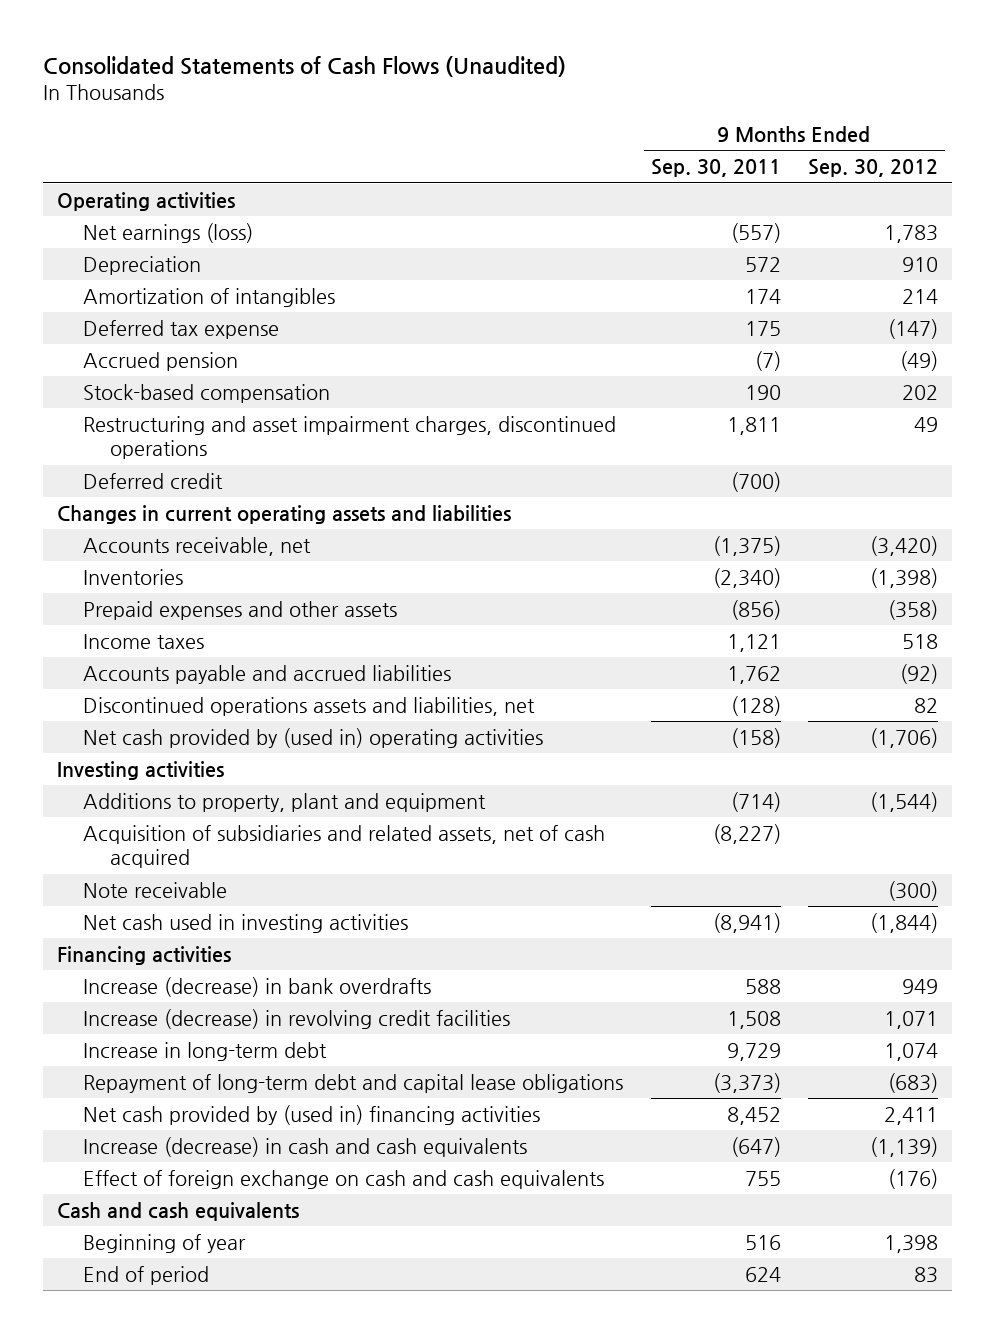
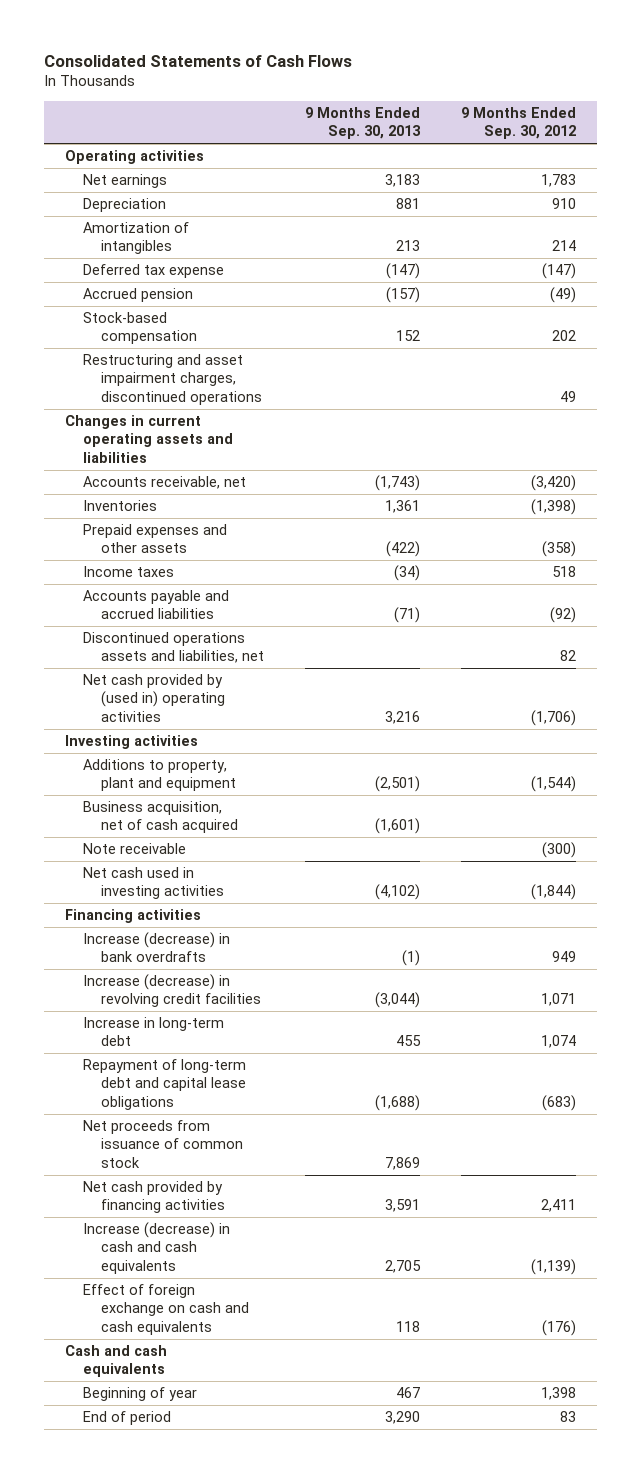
[43,55,567,77] Consolidated Statements of Cash Flows (Unaudited) -> [44,54,353,67] Consolidated Statements of Cash Flows
[650,159,781,178] Sep. 30, 2011 -> none
none -> [305,106,422,140] 9 Months Ended Sep. 30, 2013
[83,222,254,243] Net earnings (loss) -> [82,174,167,189] Net earnings
[83,472,224,489] Deferred credit -> none
[83,824,606,869] Acquisition of subsidiaries and related assets, net of cash acquired -> [82,801,238,834] Business acquisition, net of cash acquired
none -> [82,1120,243,1168] Net proceeds from issuance of common stock
[83,1104,541,1125] Net cash provided by (used in) financing activities -> [82,1181,225,1214] Net cash provided by financing activities

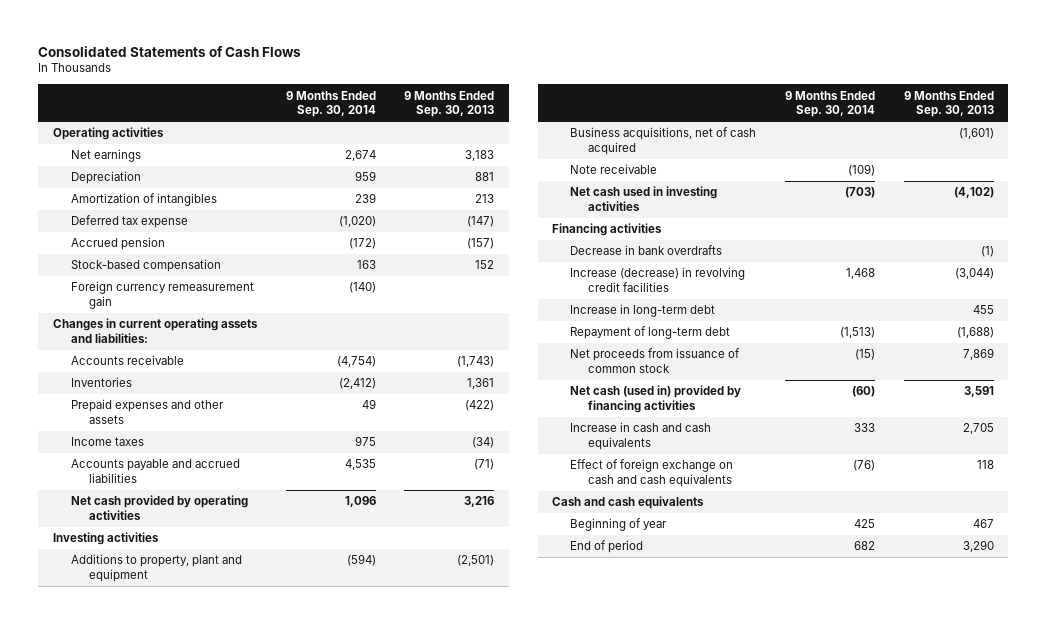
[461,106,577,140] 9 Months Ended Sep. 30, 2012 -> none
none -> [285,90,376,118] 9 Months Ended Sep. 30, 2014
[82,354,262,405] Restructuring and asset impairment charges, discontinued operations -> none
none -> [70,281,254,310] Foreign currency remeasurement gain
[64,415,233,463] Changes in current operating assets and liabilities -> [52,318,258,344] Changes in current operating assets and liabilities:
[82,476,246,490] Accounts receivable, net -> [70,355,184,366] Accounts receivable
[82,632,264,664] Discontinued operations assets and liabilities, net -> none
[82,674,225,722] Net cash provided by (used in) operating activities -> [70,495,248,521] Net cash provided by operating activities
[82,801,238,834] Business acquisition, net of cash acquired -> [570,127,757,156] Business acquisitions, net of cash acquired
[82,932,230,963] Increase (decrease) in bank overdrafts -> [570,245,723,256] Decrease in bank overdrafts
[82,1059,246,1110] Repayment of long-term debt and capital lease obligations -> [570,326,731,340] Repayment of long-term debt
[82,1181,225,1214] Net cash provided by financing activities -> [570,385,742,414] Net cash (used in) provided by financing activities
[82,1222,230,1274] Increase (decrease) in cash and cash equivalents -> [570,422,712,451] Increase in cash and cash equivalents

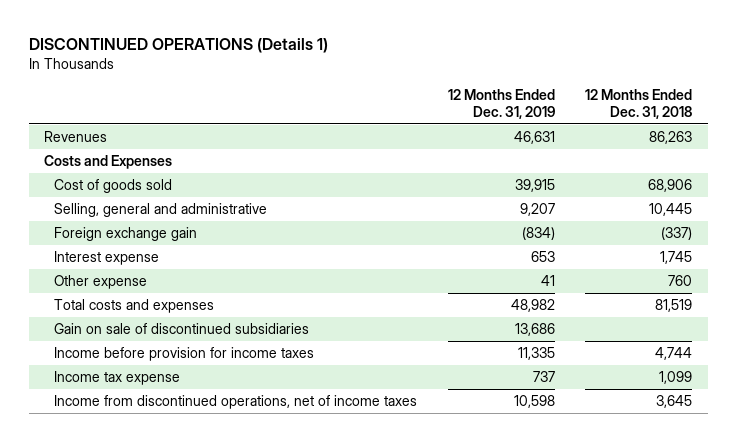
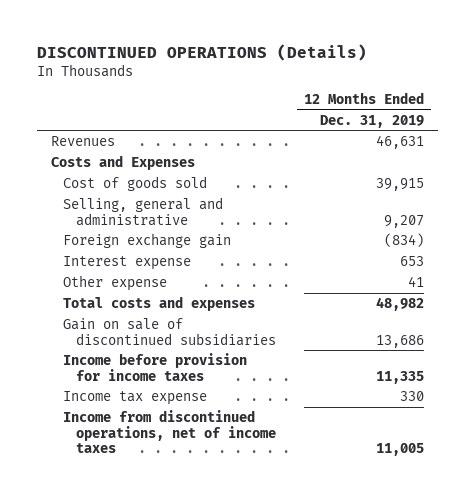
[28,38,328,54] DISCONTINUED OPERATIONS (Details 1) -> [36,43,367,61] DISCONTINUED OPERATIONS (Details)
[585,89,693,119] 12 Months Ended Dec. 31, 2018 -> none
[532,371,555,383] 737 -> [400,391,425,402] 330
[513,395,555,409] 10,598 -> [376,443,425,457] 11,005

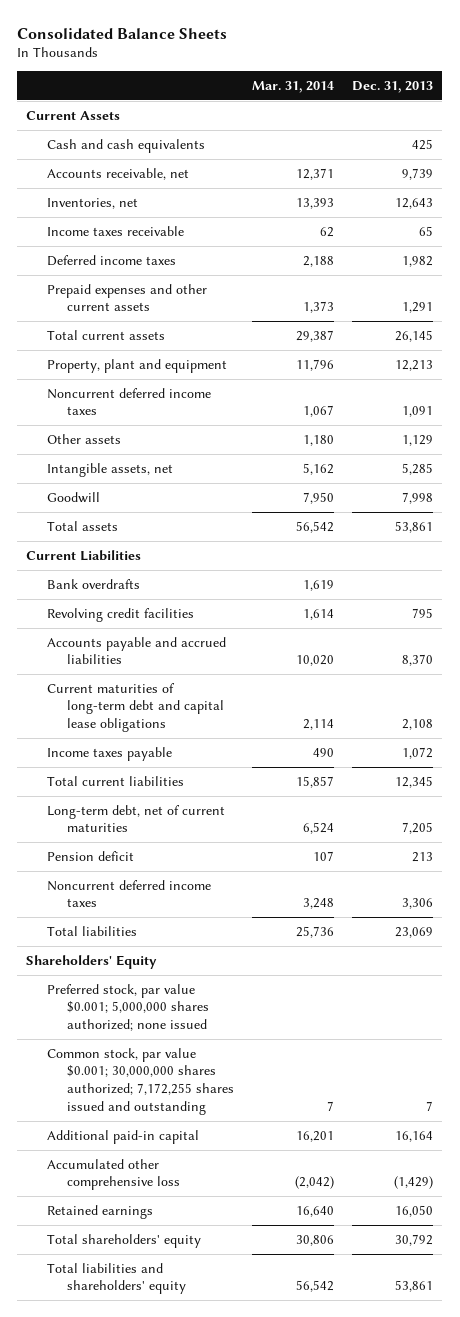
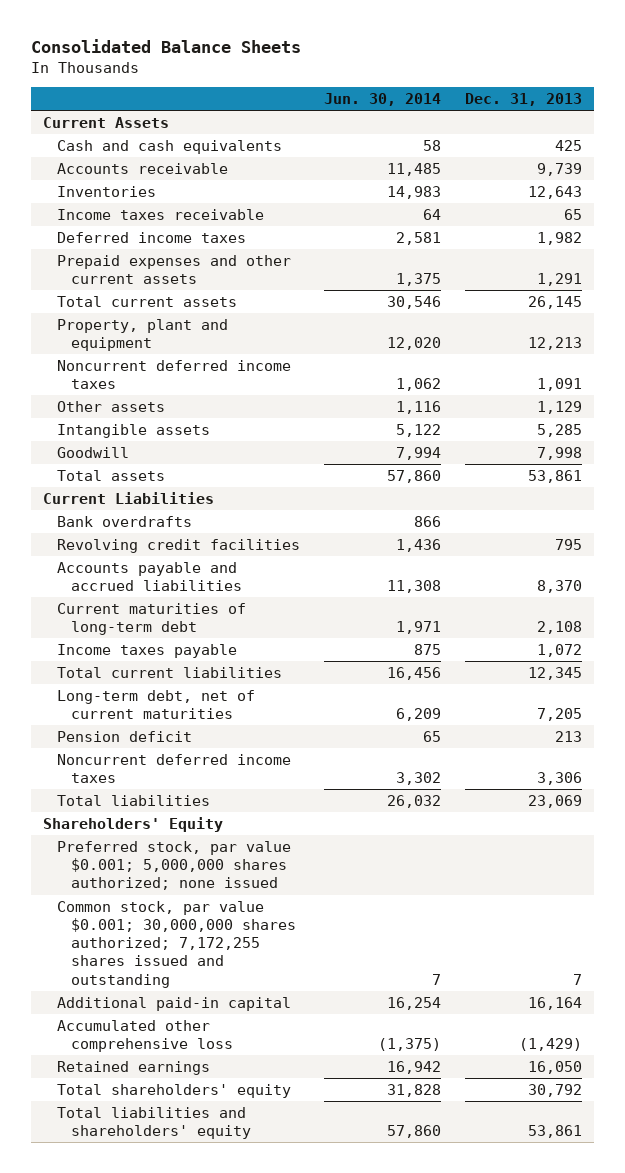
[252,81,335,94] Mar. 31, 2014 -> none
none -> [323,93,441,107] Jun. 30, 2014
[46,167,189,180] Accounts receivable, net -> [56,162,228,174] Accounts receivable
[46,197,138,209] Inventories, net -> [56,185,156,197] Inventories
[46,462,173,477] Intangible assets, net -> [56,423,210,438] Intangible assets
[46,682,225,733] Current maturities of long-term debt and capital lease obligations -> [56,602,246,636] Current maturities of long-term debt

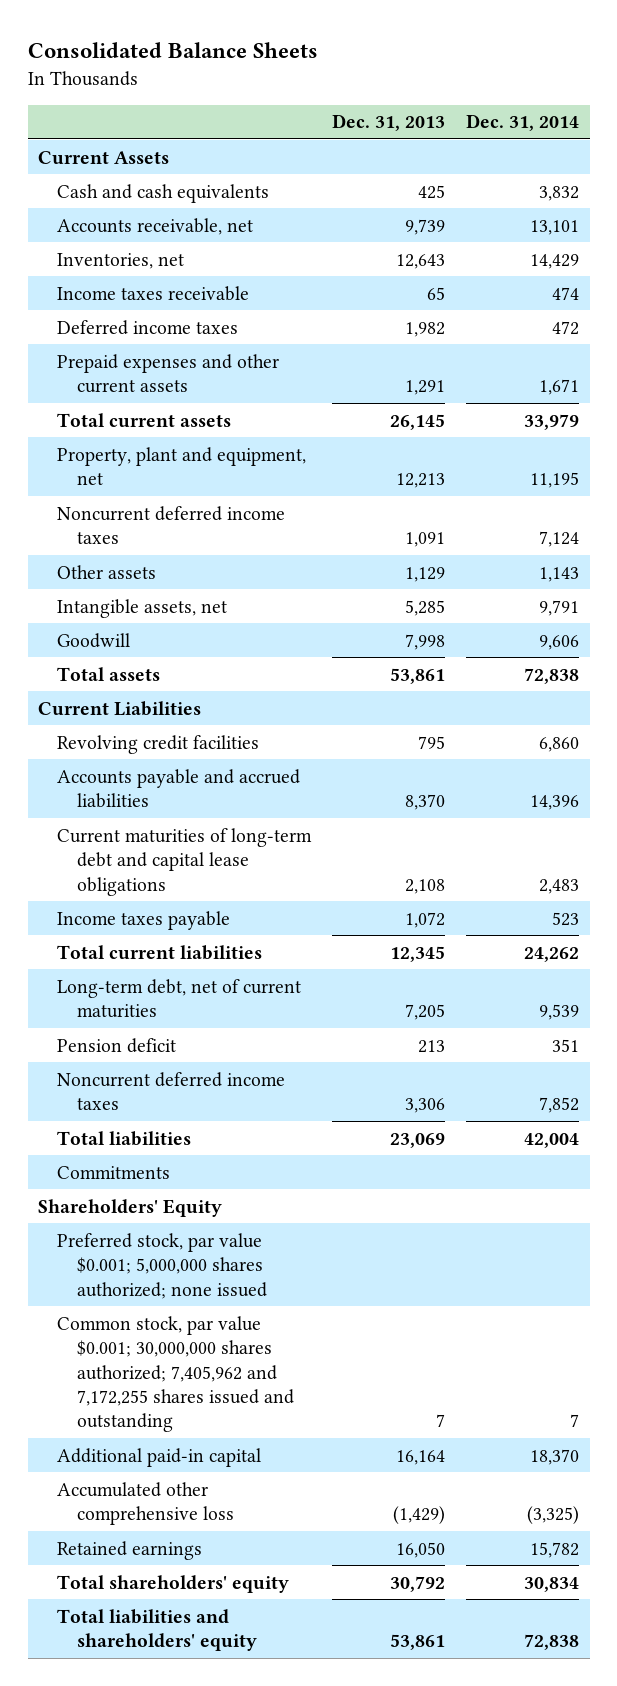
[323,93,441,107] Jun. 30, 2014 -> none
none -> [466,114,580,132] Dec. 31, 2014
[56,162,228,174] Accounts receivable -> [57,217,254,235] Accounts receivable, net
[56,185,156,197] Inventories -> [57,252,185,269] Inventories, net
[56,318,228,352] Property, plant and equipment -> [57,446,307,486] Property, plant and equipment, net
[56,423,210,438] Intangible assets -> [57,598,228,618] Intangible assets, net
[56,515,192,527] Bank overdrafts -> none
[56,602,246,636] Current maturities of long-term debt -> [57,827,313,896] Current maturities of long-term debt and capital lease obligations
none -> [57,1165,171,1179] Commitments
[56,900,297,988] Common stock, par value $0.001; 30,000,000 shares authorized; 7,172,255 shares issued and outstanding -> [57,1315,294,1433] Common stock, par value $0.001; 30,000,000 shares authorized; 7,405,962 and 7,172,255 shares issued and outstanding

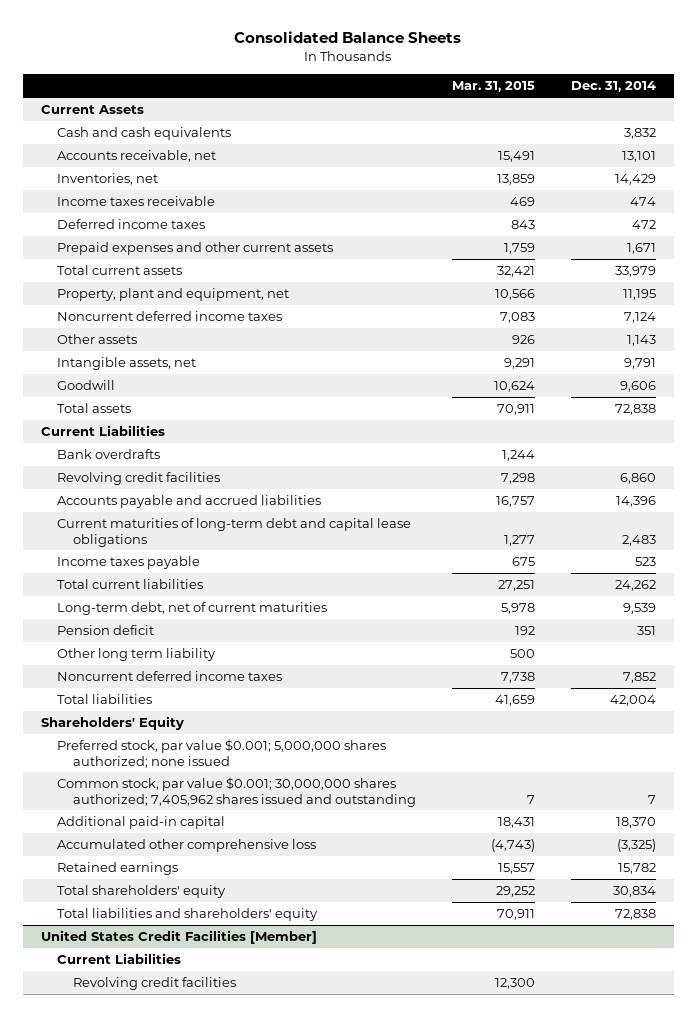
[332,114,446,132] Dec. 31, 2013 -> none
none -> [451,81,535,93] Mar. 31, 2015
none -> [56,449,160,460] Bank overdrafts
none -> [56,648,216,662] Other long term liability
[57,1165,171,1179] Commitments -> none
[57,1315,294,1433] Common stock, par value $0.001; 30,000,000 shares authorized; 7,405,962 and 7,172,255 shares issued and outstanding -> [56,777,416,807] Common stock, par value $0.001; 30,000,000 shares authorized; 7,405,962 shares issued and outstanding
none -> [40,930,317,945] United States Credit Facilities [Member]
none -> [56,953,181,965] Current Liabilities
none -> [72,977,236,991] Revolving credit facilities

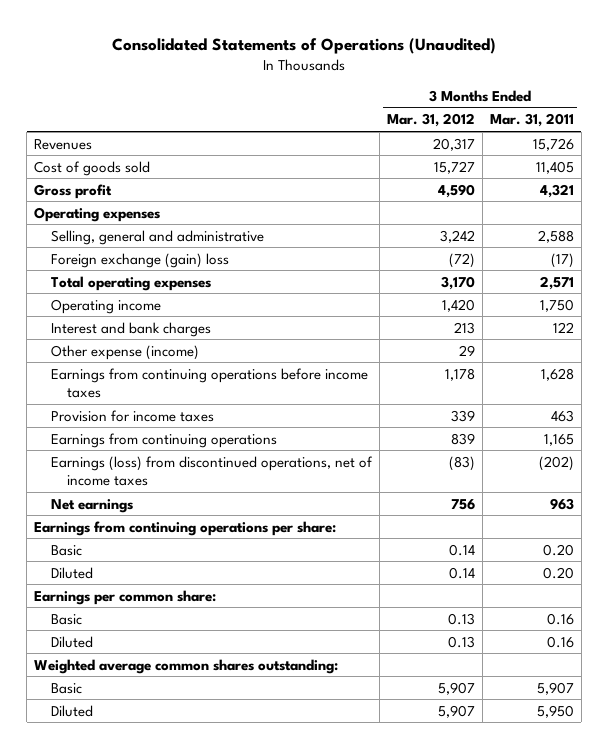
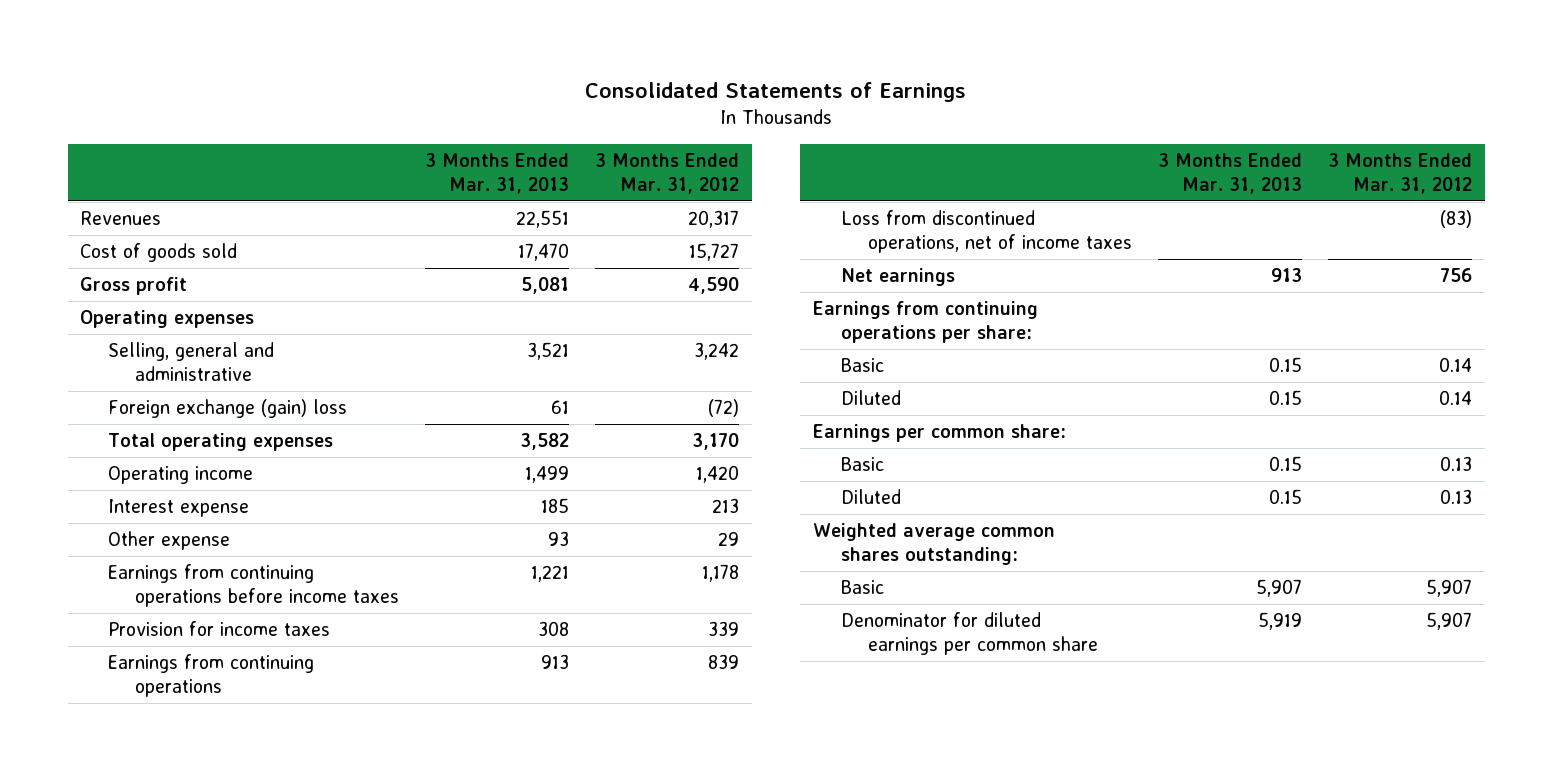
[111,37,496,54] Consolidated Statements of Operations (Unaudited) -> [585,81,967,102] Consolidated Statements of Earnings
[489,113,574,128] Mar. 31, 2011 -> none
none -> [424,153,569,194] 3 Months Ended Mar. 31, 2013
[50,321,211,337] Interest and bank charges -> [107,499,249,518] Interest expense
[50,344,199,360] Other expense (income) -> [107,531,230,551] Other expense
[50,455,373,486] Earnings (loss) from discontinued operations, net of income taxes -> [840,210,1133,254] Loss from discontinued operations, net of income taxes
[50,704,93,717] Diluted -> [840,612,1099,656] Denominator for diluted earnings per common share

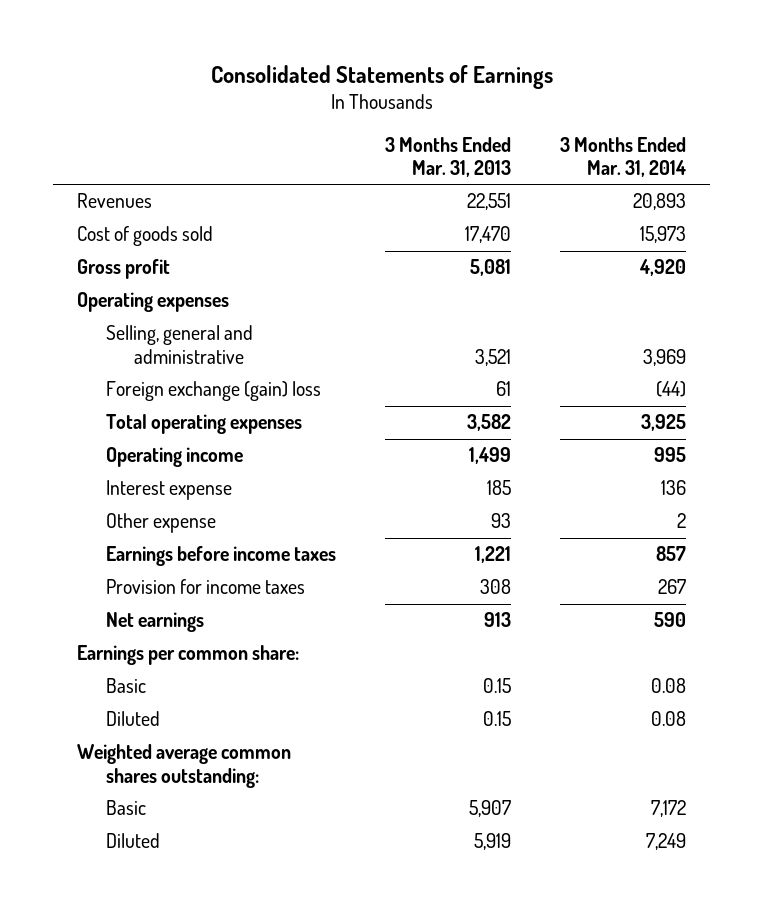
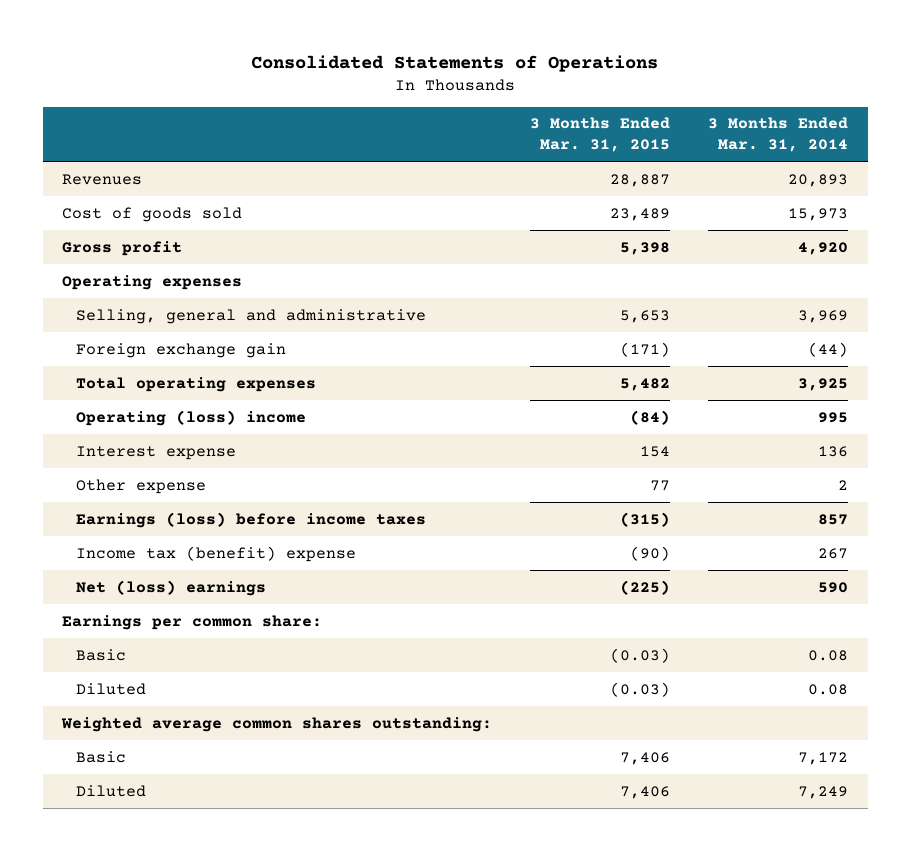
[210,64,553,89] Consolidated Statements of Earnings -> [251,55,659,73] Consolidated Statements of Operations
[384,136,511,177] 3 Months Ended Mar. 31, 2013 -> none
none -> [530,117,671,153] 3 Months Ended Mar. 31, 2015
[105,381,321,402] Foreign exchange (gain) loss -> [76,342,287,358] Foreign exchange gain
[105,447,243,468] Operating income -> [76,409,307,426] Operating (loss) income
[105,546,336,567] Earnings before income taxes -> [76,511,427,528] Earnings (loss) before income taxes
[105,579,305,595] Provision for income taxes -> [76,545,357,562] Income tax (benefit) expense
[105,612,204,633] Net earnings -> [76,579,267,596] Net (loss) earnings

